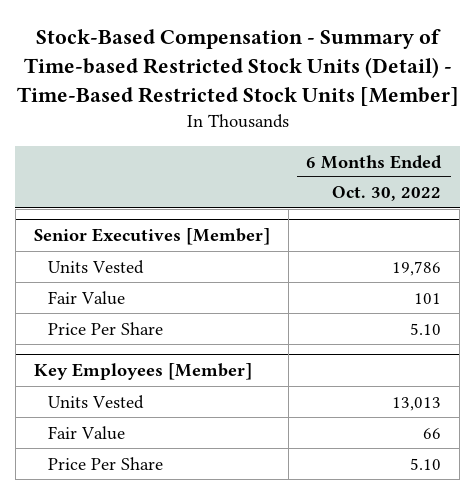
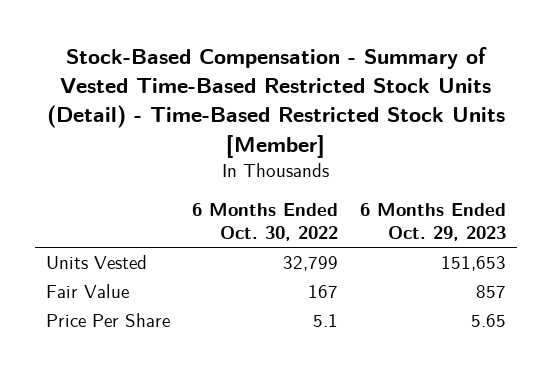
[16,29,459,107] Stock-Based Compensation - Summary of Time-based Restricted Stock Units (Detail) - Time-Based Restricted Stock Units [Member] -> [47,47,506,158] Stock-Based Compensation - Summary of Vested Time-Based Restricted Stock Units (Detail) - Time-Based Restricted Stock Units [Member]
none -> [360,203,507,242] 6 Months Ended Oct. 29, 2023
[33,228,270,246] Senior Executives [Member] -> none
[33,363,252,381] Key Employees [Member] -> none
[47,394,144,409] Units Vested -> none
[47,425,125,440] Fair Value -> none
[47,456,163,470] Price Per Share -> none
[392,260,442,276] 19,786 -> [283,256,339,272] 32,799
[414,292,442,304] 101 -> [308,285,339,299] 167
[410,322,442,335] 5.10 -> [313,314,339,328] 5.1

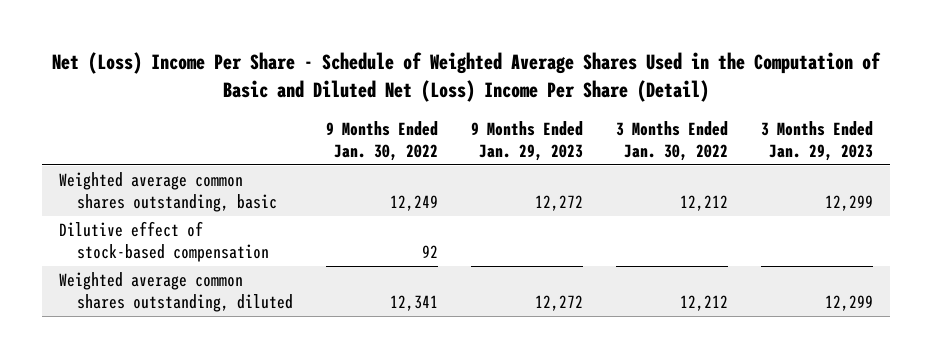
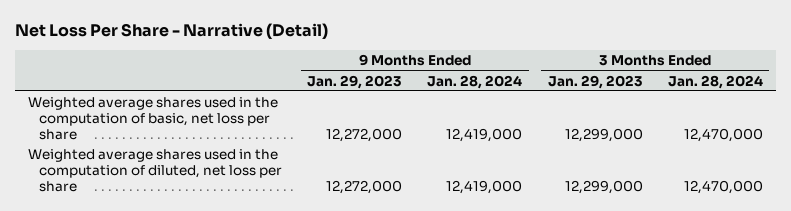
[51,52,881,102] Net (Loss) Income Per Share - Schedule of Weighted Average Shares Used in the Computation of Basic and Diluted Net (Loss) Income Per Share (Detail) -> [14,23,328,40] Net Loss Per Share - Narrative (Detail)
[325,120,438,161] 9 Months Ended Jan. 30, 2022 -> none
[616,120,729,161] 3 Months Ended Jan. 30, 2022 -> none
none -> [427,74,523,89] Jan. 28, 2024
none -> [668,74,764,89] Jan. 28, 2024
[58,221,269,263] Dilutive effect of stock-based compensation -> none
[58,172,277,213] Weighted average common shares outstanding, basic -> [27,97,278,140] Weighted average shares used in the computation of basic, net loss per share
[535,195,584,212] 12,272 -> [325,127,402,142] 12,272,000
[825,195,874,212] 12,299 -> [564,127,643,142] 12,299,000
[58,272,293,313] Weighted average common shares outstanding, diluted -> [27,149,282,192] Weighted average shares used in the computation of diluted, net loss per share
[535,295,584,312] 12,272 -> [325,179,402,194] 12,272,000
[825,295,874,312] 12,299 -> [564,179,643,194] 12,299,000

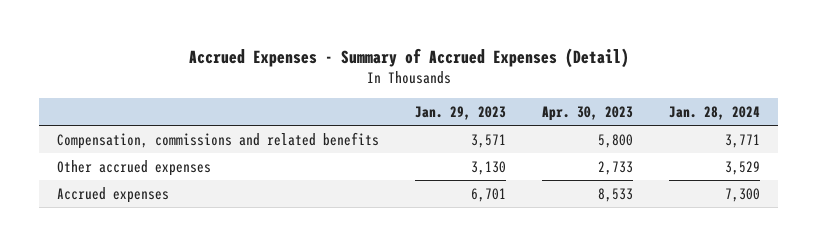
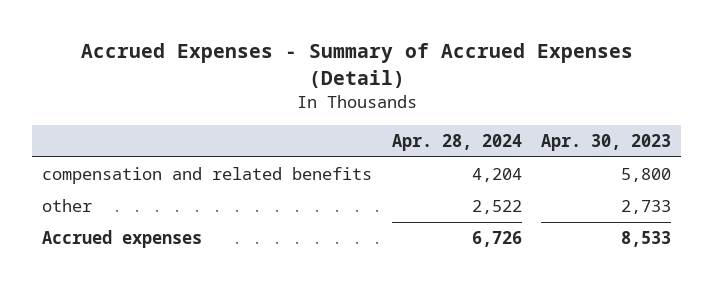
[415,105,507,120] Jan. 29, 2023 -> none
[668,105,760,120] Jan. 28, 2024 -> none
none -> [391,133,522,151] Apr. 28, 2024
[57,131,380,149] Compensation, commissions and related benefits -> [41,167,372,185] compensation and related benefits
[57,159,212,176] Other accrued expenses -> [41,199,92,213] other

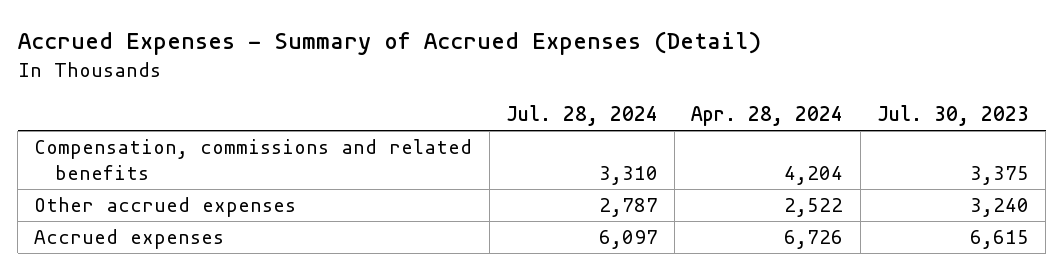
[541,133,672,151] Apr. 30, 2023 -> none
none -> [505,105,658,127] Jul. 28, 2024
none -> [876,105,1029,127] Jul. 30, 2023
[41,167,372,185] compensation and related benefits -> [34,139,473,180] Compensation, commissions and related benefits
[41,199,92,213] other -> [34,197,297,218] Other accrued expenses

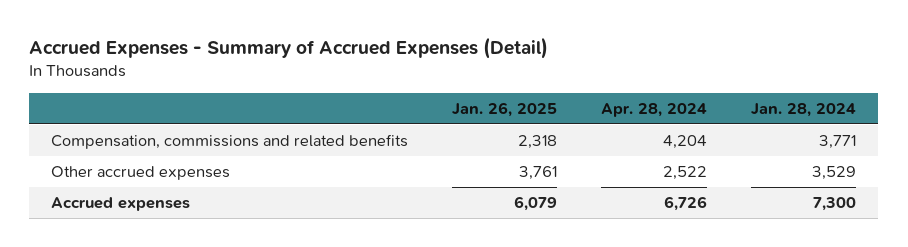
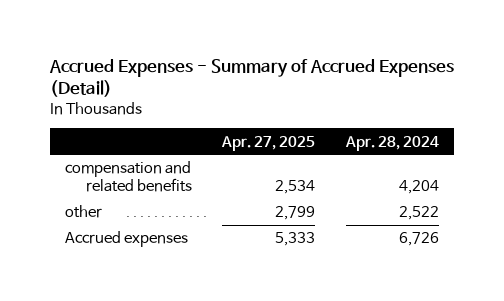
[452,101,558,117] Jan. 26, 2025 -> none
[751,102,857,117] Jan. 28, 2024 -> none
none -> [221,135,316,151] Apr. 27, 2025
[51,134,409,150] Compensation, commissions and related benefits -> [65,161,192,193] compensation and related benefits
[51,166,231,181] Other accrued expenses -> [65,205,103,219] other

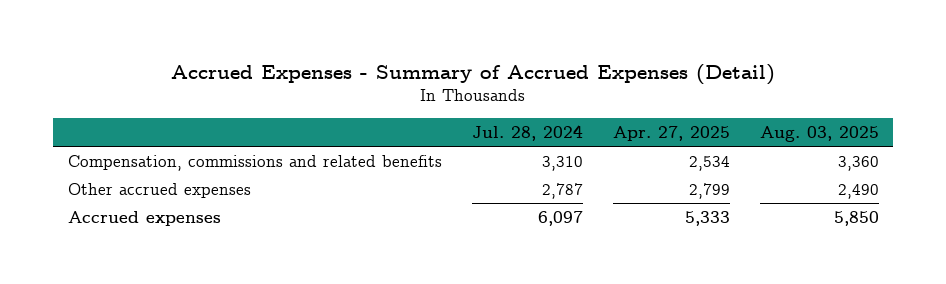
[344,135,439,151] Apr. 28, 2024 -> none
none -> [471,124,583,141] Jul. 28, 2024
none -> [759,125,879,142] Aug. 03, 2025
[65,161,192,193] compensation and related benefits -> [67,154,442,171] Compensation, commissions and related benefits
[65,205,103,219] other -> [67,182,251,198] Other accrued expenses

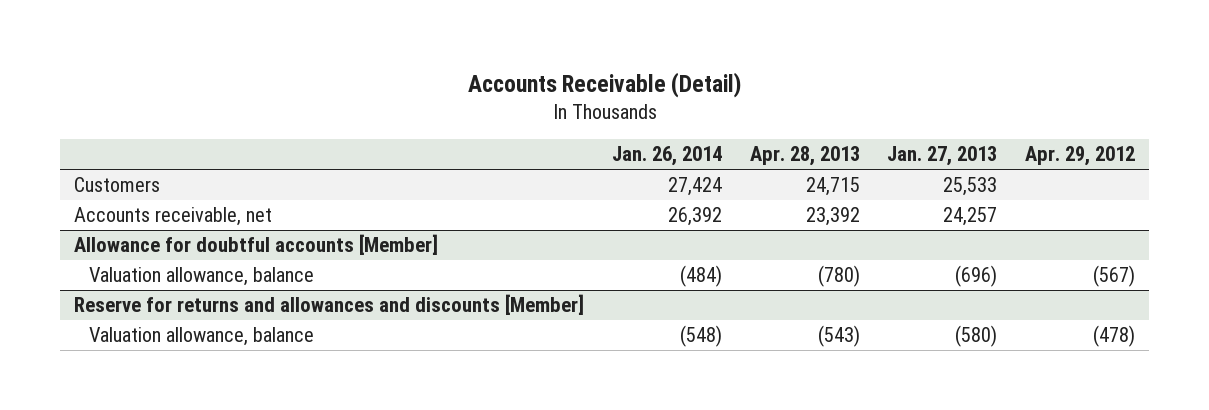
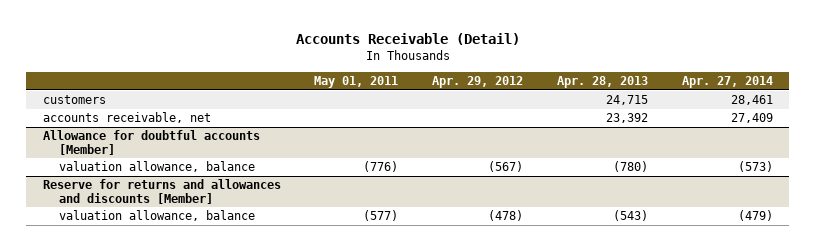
[611,146,722,167] Jan. 26, 2014 -> none
[887,146,998,167] Jan. 27, 2013 -> none
none -> [314,76,399,89] May 01, 2011
none -> [681,76,773,89] Apr. 27, 2014
[74,177,161,193] Customers -> [42,95,106,105] customers
[74,207,273,227] Accounts receivable, net -> [42,112,211,124] accounts receivable, net
[89,267,315,287] Valuation allowance, balance -> [58,161,255,173] valuation allowance, balance
[89,327,315,347] Valuation allowance, balance -> [58,210,255,222] valuation allowance, balance

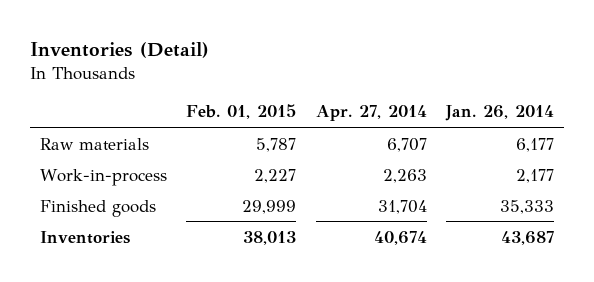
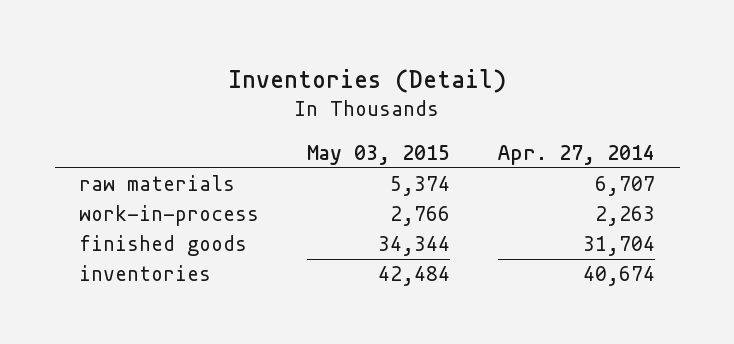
[186,104,297,120] Feb. 01, 2015 -> none
[445,105,555,122] Jan. 26, 2014 -> none
none -> [307,144,451,165] May 03, 2015
[40,137,150,150] Raw materials -> [78,175,235,192] raw materials
[40,168,168,186] Work-in-process -> [78,205,259,227] work-in-process
[40,199,157,217] Finished goods -> [78,235,247,257] finished goods
[40,230,131,244] Inventories -> [78,265,211,282] inventories

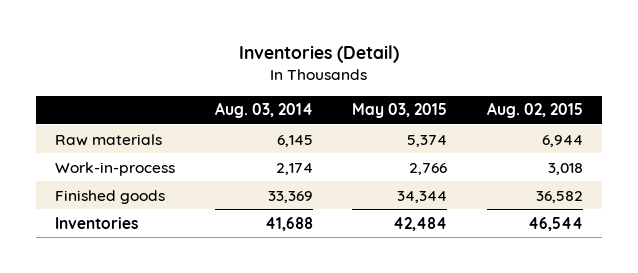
[498,144,656,165] Apr. 27, 2014 -> none
none -> [214,102,313,119] Aug. 03, 2014
none -> [486,102,583,119] Aug. 02, 2015
[78,175,235,192] raw materials -> [55,133,163,146] Raw materials
[78,205,259,227] work-in-process -> [55,161,176,176] Work-in-process
[78,235,247,257] finished goods -> [55,189,166,204] Finished goods
[78,265,211,282] inventories -> [55,216,139,229] Inventories

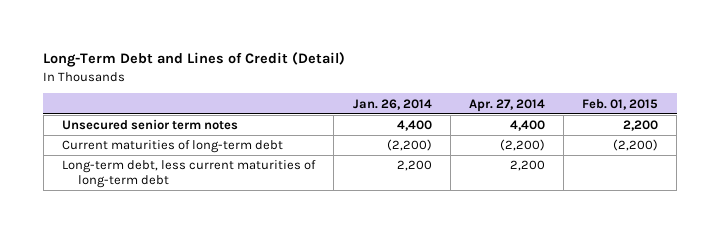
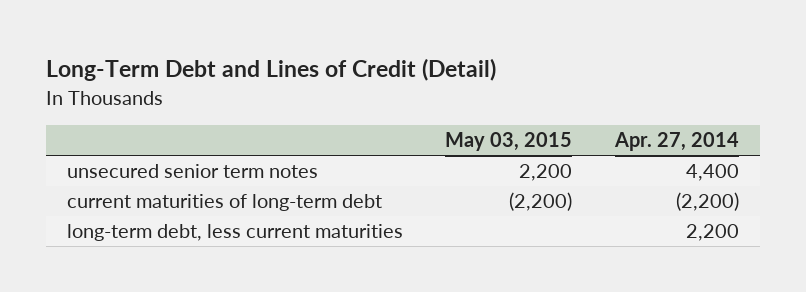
[352,98,432,110] Jan. 26, 2014 -> none
[582,98,659,110] Feb. 01, 2015 -> none
none -> [445,132,573,152] May 03, 2015
[62,119,239,131] Unsecured senior term notes -> [67,164,319,179] unsecured senior term notes
[62,140,284,154] Current maturities of long-term debt -> [67,194,383,212] current maturities of long-term debt
[62,160,317,189] Long-term debt, less current maturities of long-term debt -> [67,224,404,242] long-term debt, less current maturities

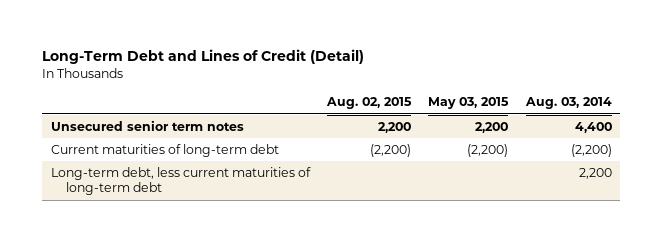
[613,132,739,152] Apr. 27, 2014 -> none
none -> [326,97,413,110] Aug. 02, 2015
none -> [524,97,612,110] Aug. 03, 2014
[67,164,319,179] unsecured senior term notes -> [50,119,244,131] Unsecured senior term notes
[67,194,383,212] current maturities of long-term debt -> [50,143,279,157] Current maturities of long-term debt
[67,224,404,242] long-term debt, less current maturities -> [50,166,311,196] Long-term debt, less current maturities of long-term debt

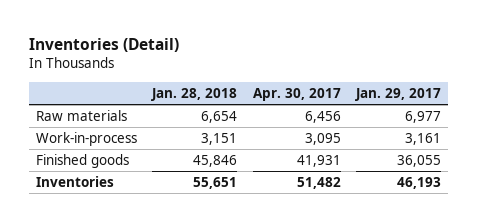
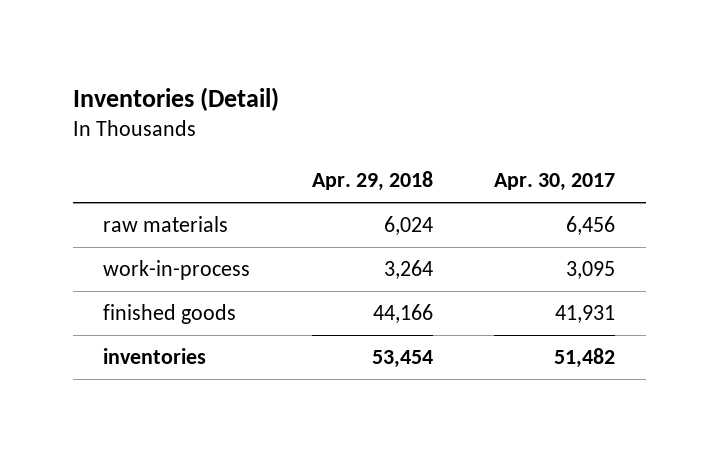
[151,87,238,101] Jan. 28, 2018 -> none
[354,87,441,101] Jan. 29, 2017 -> none
none -> [311,171,433,192] Apr. 29, 2018
[36,109,128,121] Raw materials -> [103,216,229,233] raw materials
[36,131,138,146] Work-in-process -> [103,260,251,281] work-in-process
[36,153,130,168] Finished goods -> [103,304,237,325] finished goods
[36,175,115,187] Inventories -> [103,348,207,365] inventories

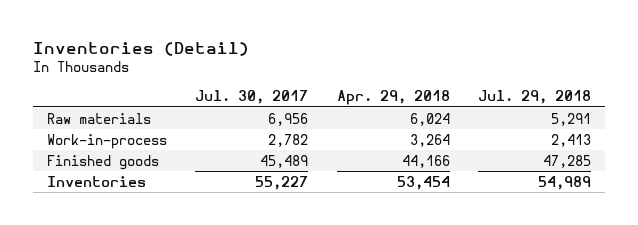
[494,173,616,192] Apr. 30, 2017 -> none
none -> [195,90,309,105] Jul. 30, 2017
none -> [478,90,592,105] Jul. 29, 2018
[103,216,229,233] raw materials -> [47,112,152,124] Raw materials
[103,260,251,281] work-in-process -> [47,133,168,149] Work-in-process
[103,304,237,325] finished goods -> [47,154,160,170] Finished goods
[103,348,207,365] inventories -> [47,175,147,187] Inventories

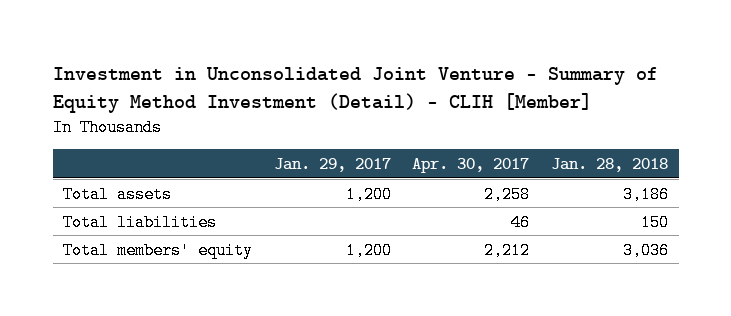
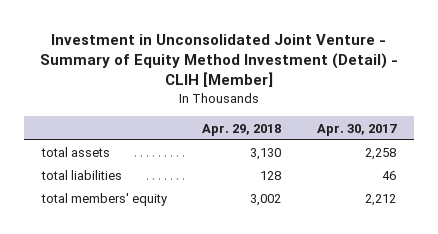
[273,157,391,172] Jan. 29, 2017 -> none
[550,157,668,172] Jan. 28, 2018 -> none
none -> [202,123,282,136] Apr. 29, 2018
[63,185,173,203] Total assets -> [40,147,110,158] total assets
[63,213,218,231] Total liabilities -> [40,170,122,181] total liabilities
[63,241,254,259] Total members' equity -> [40,193,167,207] total members' equity

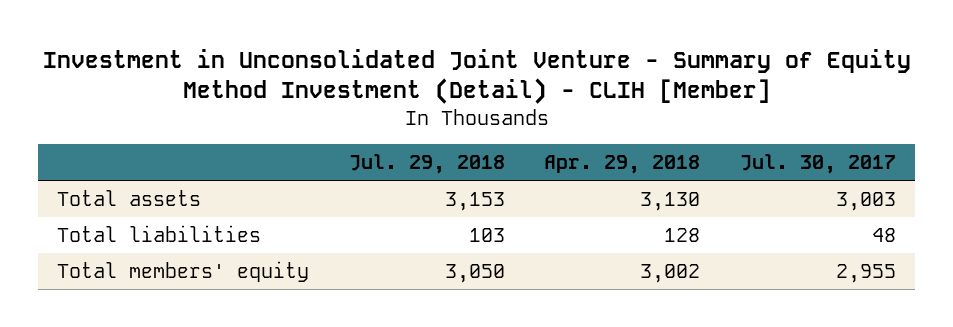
[316,123,397,136] Apr. 30, 2017 -> none
none -> [348,154,505,175] Jul. 29, 2018
none -> [739,154,896,175] Jul. 30, 2017
[40,147,110,158] total assets -> [57,190,202,207] Total assets
[40,170,122,181] total liabilities -> [57,225,262,243] Total liabilities
[40,193,167,207] total members' equity -> [57,261,310,283] Total members' equity

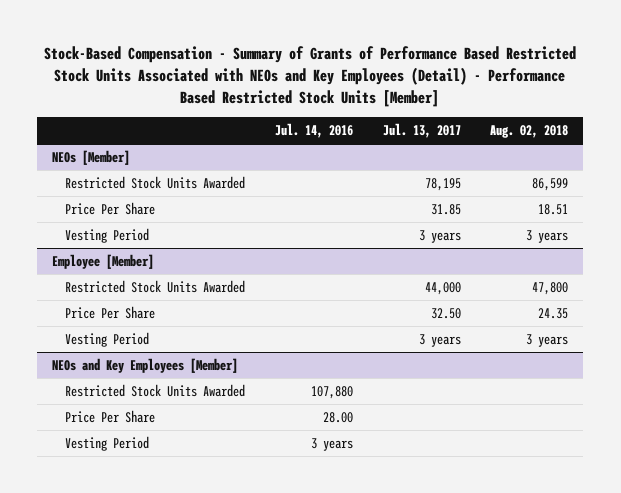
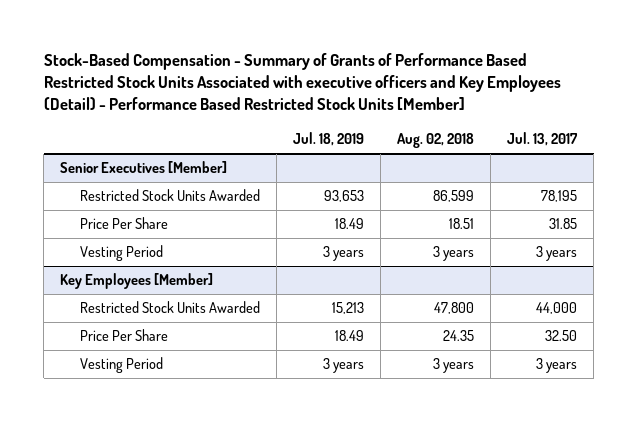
[44,46,577,107] Stock-Based Compensation - Summary of Grants of Performance Based Restricted Stock Units Associated with NEOs and Key Employees (Detail) - Performance Based Restricted Stock Units [Member] -> [43,52,561,111] Stock-Based Compensation - Summary of Grants of Performance Based Restricted Stock Units Associated with executive officers and Key Employees (Detail) - Performance Based Restricted Stock Units [Member]
[274,122,353,138] Jul. 14, 2016 -> none
none -> [293,132,365,147] Jul. 18, 2019
[52,150,131,166] NEOs [Member] -> [60,161,228,174] Senior Executives [Member]
[52,254,155,270] Employee [Member] -> [60,273,214,290] Key Employees [Member]
[52,358,239,374] NEOs and Key Employees [Member] -> none
[64,384,245,398] Restricted Stock Units Awarded -> none
[64,410,155,424] Price Per Share -> none
[64,436,149,452] Vesting Period -> none

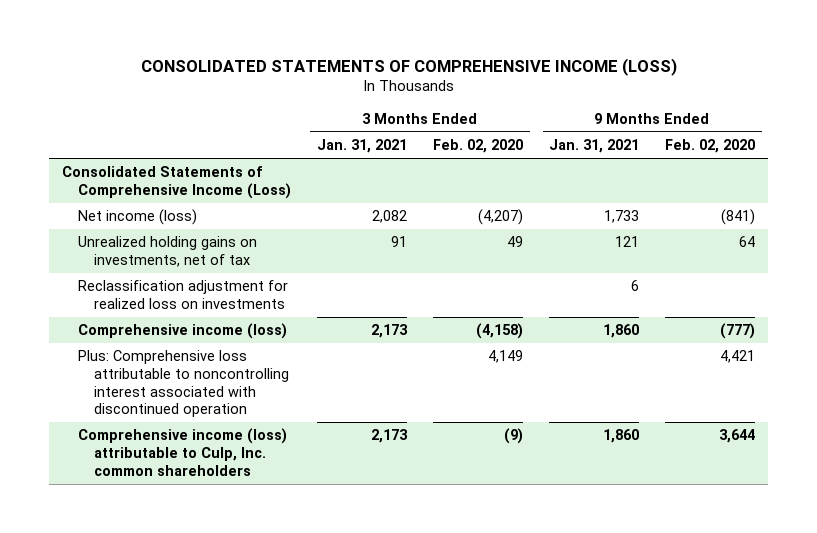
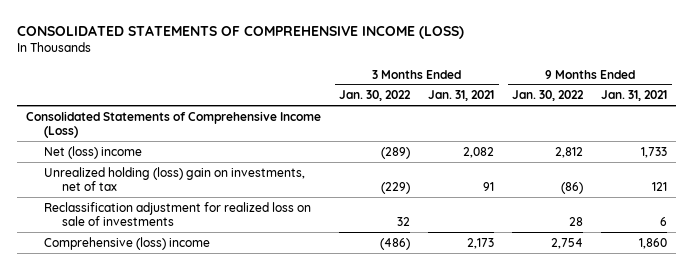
[433,139,524,154] Feb. 02, 2020 -> none
[665,139,756,154] Feb. 02, 2020 -> none
none -> [339,90,412,102] Jan. 30, 2022
none -> [512,90,585,102] Jan. 30, 2022
[77,350,289,418] Plus: Comprehensive loss attributable to noncontrolling interest associated with discontinued operation -> none
[77,428,287,476] Comprehensive income (loss) attributable to Culp, Inc. common shareholders -> none
[77,209,197,226] Net income (loss) -> [43,145,142,159] Net (loss) income
[77,236,257,267] Unrealized holding gains on investments, net of tax -> [43,166,305,191] Unrealized holding (loss) gain on investments, net of tax
[77,280,288,309] Reclassification adjustment for realized loss on investments -> [43,201,311,226] Reclassification adjustment for realized loss on sale of investments
[77,323,287,340] Comprehensive income (loss) -> [43,236,210,250] Comprehensive (loss) income

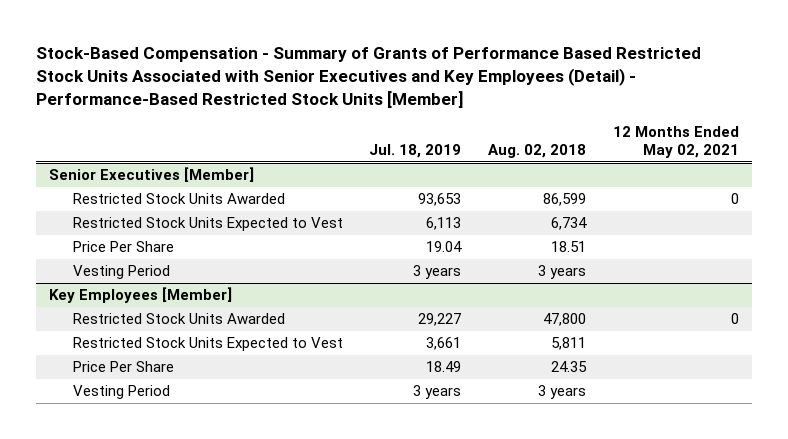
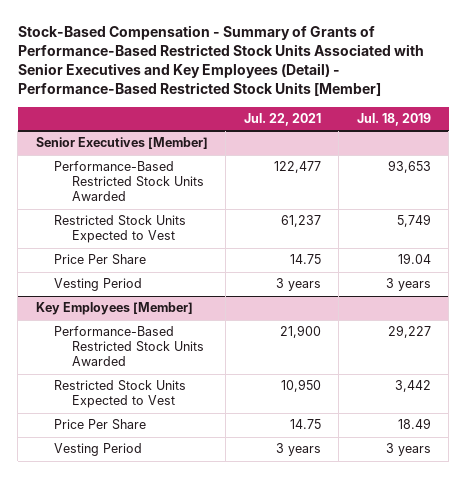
[35,46,701,108] Stock-Based Compensation - Summary of Grants of Performance Based Restricted Stock Units Associated with Senior Executives and Key Employees (Detail) - Performance-Based Restricted Stock Units [Member] -> [17,24,424,97] Stock-Based Compensation - Summary of Grants of Performance-Based Restricted Stock Units Associated with Senior Executives and Key Employees (Detail) - Performance-Based Restricted Stock Units [Member]
[487,144,586,159] Aug. 02, 2018 -> none
[612,125,739,159] 12 Months Ended May 02, 2021 -> none
none -> [243,112,321,126] Jul. 22, 2021
[72,193,285,205] Restricted Stock Units Awarded -> [53,161,204,202] Performance-Based Restricted Stock Units Awarded
[426,217,462,231] 6,113 -> [396,214,431,228] 5,749
[72,313,285,325] Restricted Stock Units Awarded -> [53,326,204,367] Performance-Based Restricted Stock Units Awarded
[426,337,462,351] 3,661 -> [394,380,431,393] 3,442

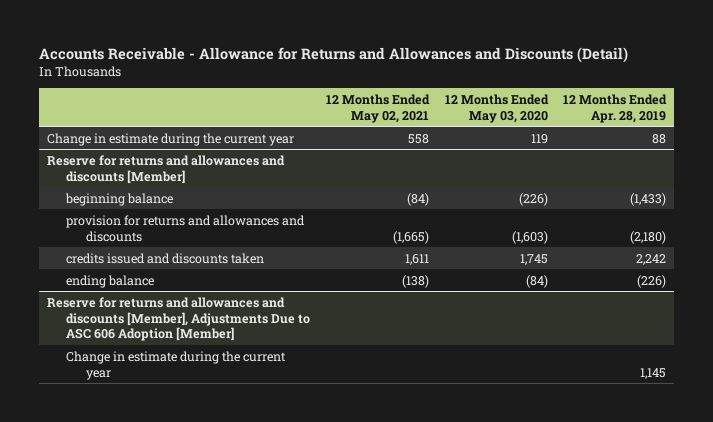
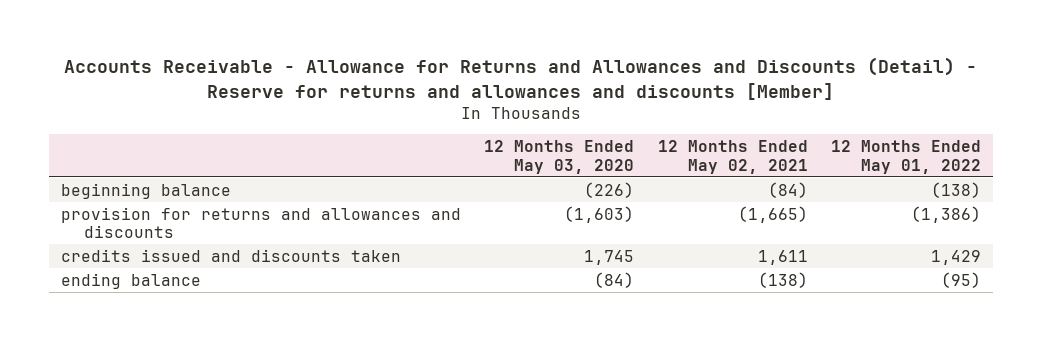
[39,46,629,63] Accounts Receivable - Allowance for Returns and Allowances and Discounts (Detail) -> [64,57,978,100] Accounts Receivable - Allowance for Returns and Allowances and Discounts (Detail) - Reserve for returns and allowances and discounts [Member]
[563,93,668,123] 12 Months Ended Apr. 28, 2019 -> none
none -> [831,139,982,174] 12 Months Ended May 01, 2022
[46,132,294,146] Change in estimate during the current year -> none
[46,154,285,184] Reserve for returns and allowances and discounts [Member] -> none
[46,296,311,342] Reserve for returns and allowances and discounts [Member], Adjustments Due to ASC 606 Adoption [Member] -> none
[66,350,287,380] Change in estimate during the current year -> none

